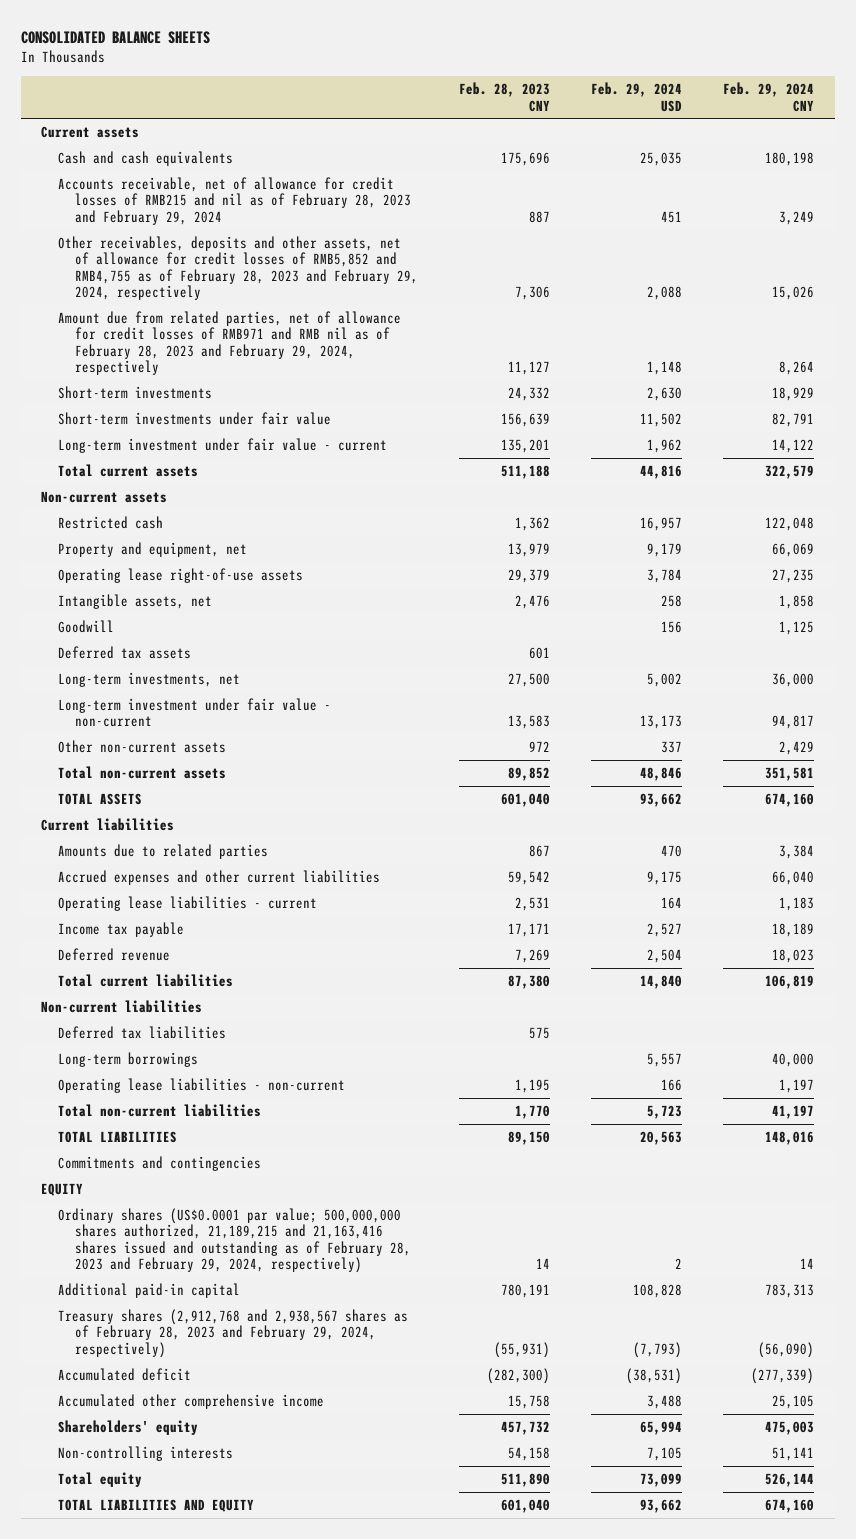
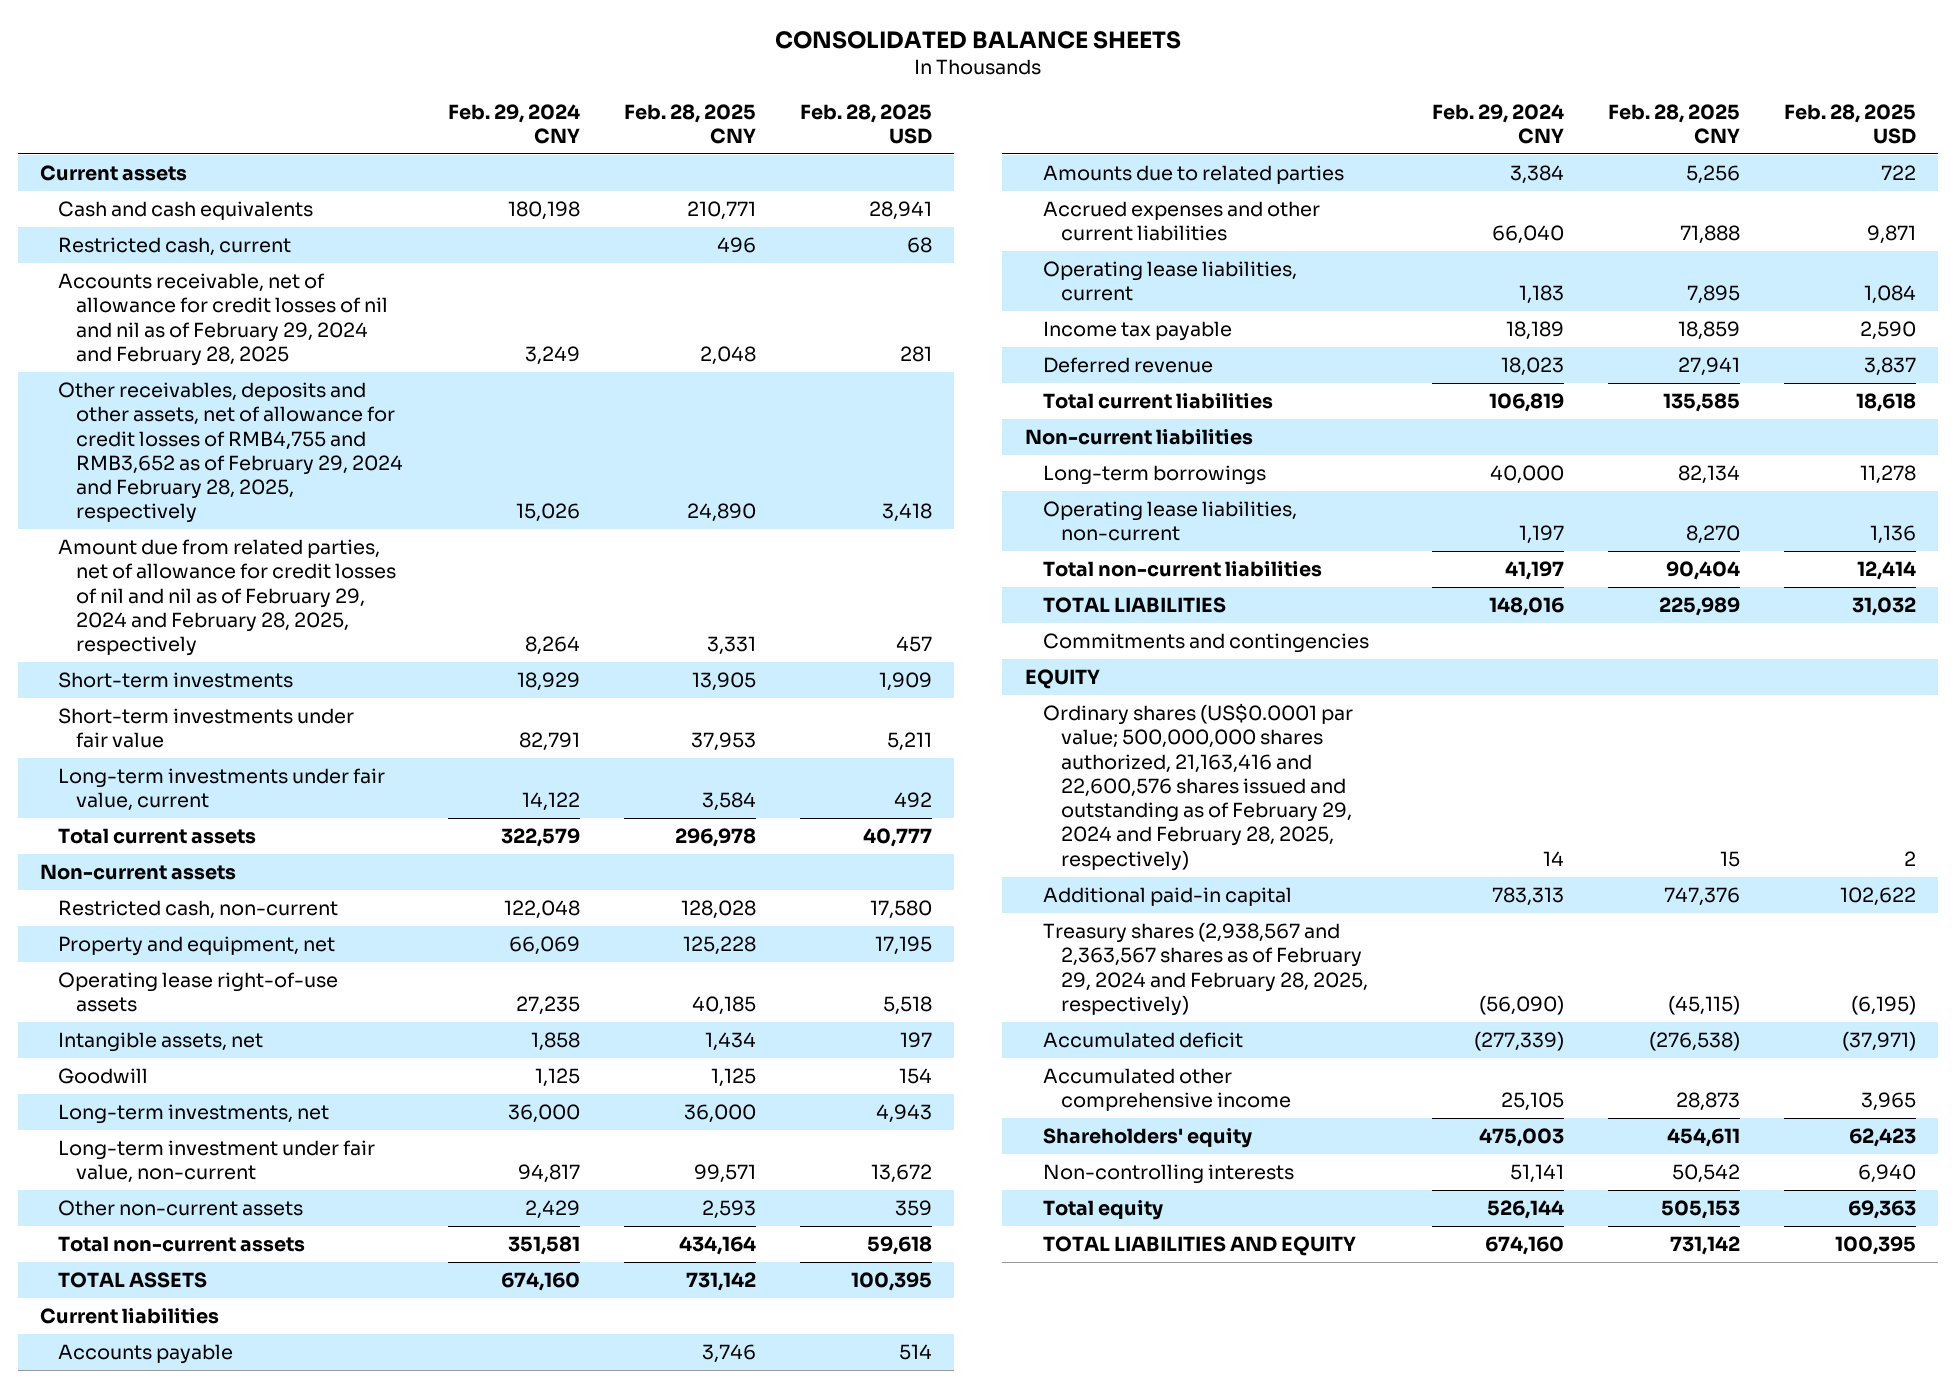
[458,82,550,112] Feb. 28, 2023 CNY -> none
[591,82,683,112] Feb. 29, 2024 USD -> none
none -> [623,103,756,144] Feb. 28, 2025 CNY
none -> [799,103,932,144] Feb. 28, 2025 USD
none -> [58,237,292,257] Restricted cash, current
[57,176,411,225] Accounts receivable, net of allowance for credit losses of RMB215 and nil as of February 28, 2023 and February 29, 2024 -> [58,273,389,366] Accounts receivable, net of allowance for credit losses of nil and nil as of February 29, 2024 and February 28, 2025
[57,235,418,301] Other receivables, deposits and other assets, net of allowance for credit losses of RMB5,852 and RMB4,755 as of February 28, 2023 and February 29, 2024, respectively -> [58,382,404,524] Other receivables, deposits and other assets, net of allowance for credit losses of RMB4,755 and RMB3,652 as of February 29, 2024 and February 28, 2025, respectively
[57,310,401,376] Amount due from related parties, net of allowance for credit losses of RMB971 and RMB nil as of February 28, 2023 and February 29, 2024, respectively -> [58,539,397,657] Amount due from related parties, net of allowance for credit losses of nil and nil as of February 29, 2024 and February 28, 2025, respectively
[57,437,387,453] Long-term investment under fair value - current -> [58,768,386,812] Long-term investments under fair value, current
[57,515,163,529] Restricted cash -> [58,900,339,920] Restricted cash, non-current
[57,645,191,659] Deferred tax assets -> none
[57,697,331,728] Long-term investment under fair value - non-current -> [58,1140,376,1184] Long-term investment under fair value, non-current
none -> [58,1344,234,1365] Accounts payable
[57,895,317,911] Operating lease liabilities - current -> [1042,261,1297,302] Operating lease liabilities, current
[57,1025,226,1039] Deferred tax liabilities -> none
[57,1077,345,1093] Operating lease liabilities - non-current -> [1042,501,1297,542] Operating lease liabilities, non-current
[57,1207,411,1274] Ordinary shares (US$0.0001 par value; 500,000,000 shares authorized, 21,189,215 and 21,163,416 shares issued and outstanding as of February 28, 2023 and February 29, 2024, respectively) -> [1042,703,1353,871] Ordinary shares (US$0.0001 par value; 500,000,000 shares authorized, 21,163,416 and 22,600,576 shares issued and outstanding as of February 29, 2024 and February 28, 2025, respectively)
[57,1308,408,1358] Treasury shares (2,912,768 and 2,938,567 shares as of February 28, 2023 and February 29, 2024, respectively) -> [1042,922,1368,1016] Treasury shares (2,938,567 and 2,363,567 shares as of February 29, 2024 and February 28, 2025, respectively)

